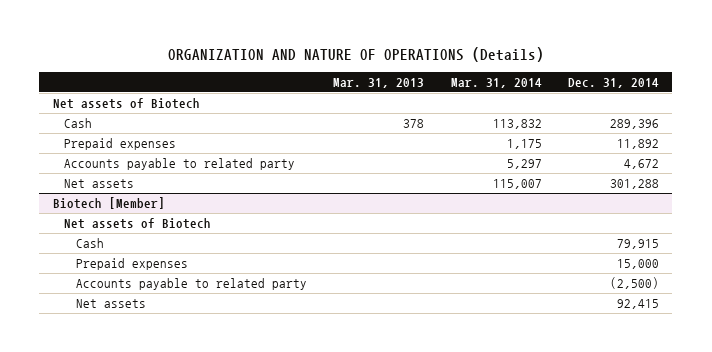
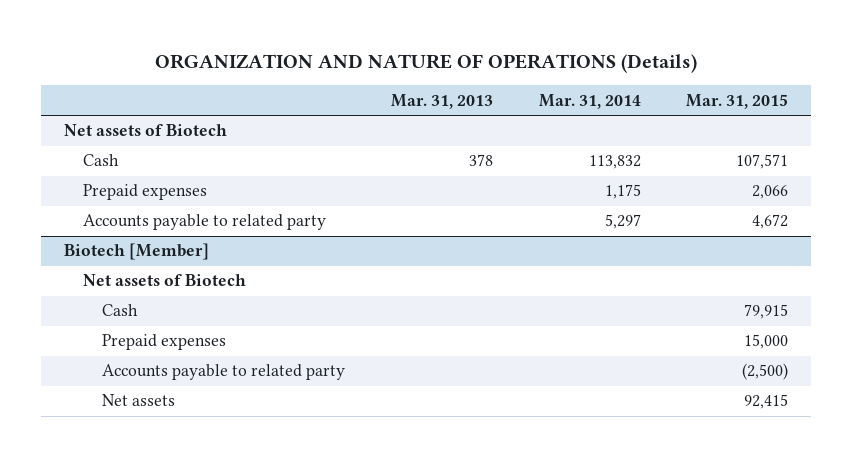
[568,77,660,88] Dec. 31, 2014 -> none
none -> [686,93,789,109] Mar. 31, 2015
[64,179,135,189] Net assets -> none

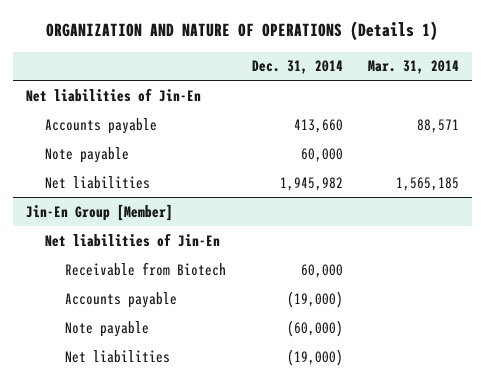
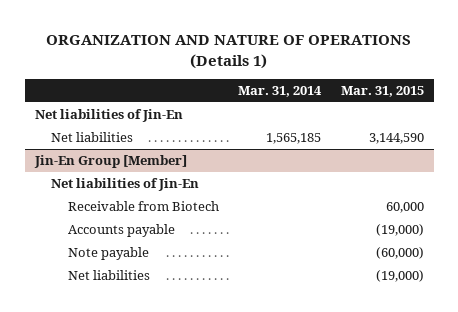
[251,60,343,75] Dec. 31, 2014 -> none
none -> [340,86,424,98] Mar. 31, 2015
[45,117,158,134] Accounts payable -> none
[45,146,130,163] Note payable -> none

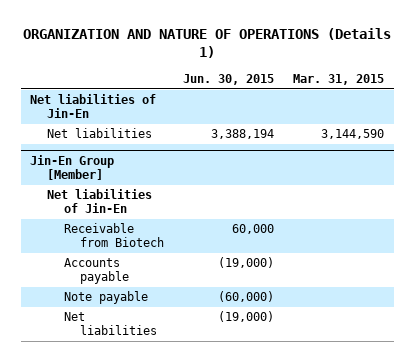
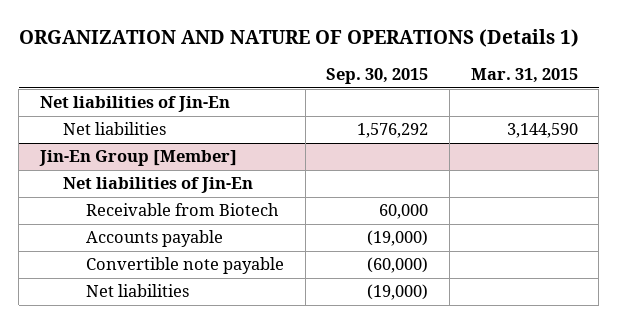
[183,73,275,85] Jun. 30, 2015 -> none
none -> [326,68,429,85] Sep. 30, 2015
[63,291,148,305] Note payable -> [86,257,285,275] Convertible note payable

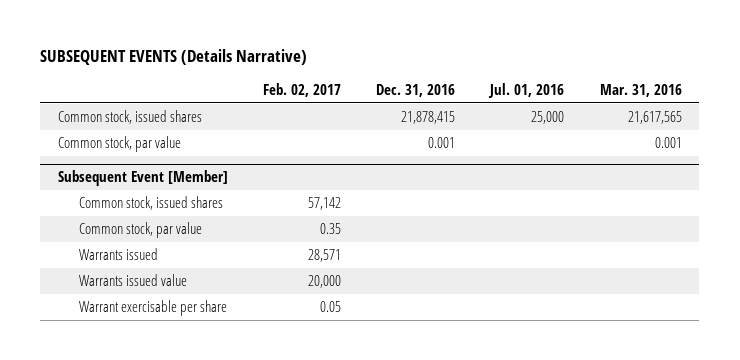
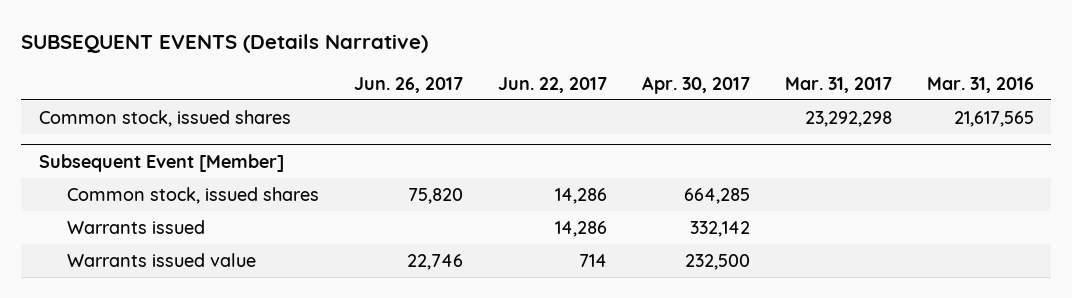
[263,82,342,97] Feb. 02, 2017 -> none
[376,83,456,97] Dec. 31, 2016 -> none
[488,82,565,98] Jul. 01, 2016 -> none
none -> [354,76,464,93] Jun. 26, 2017
none -> [498,76,608,93] Jun. 22, 2017
none -> [641,75,750,94] Apr. 30, 2017
none -> [784,76,892,93] Mar. 31, 2017
[57,136,181,153] Common stock, par value -> none
[79,222,203,239] Common stock, par value -> none
[79,300,228,317] Warrant exercisable per share -> none

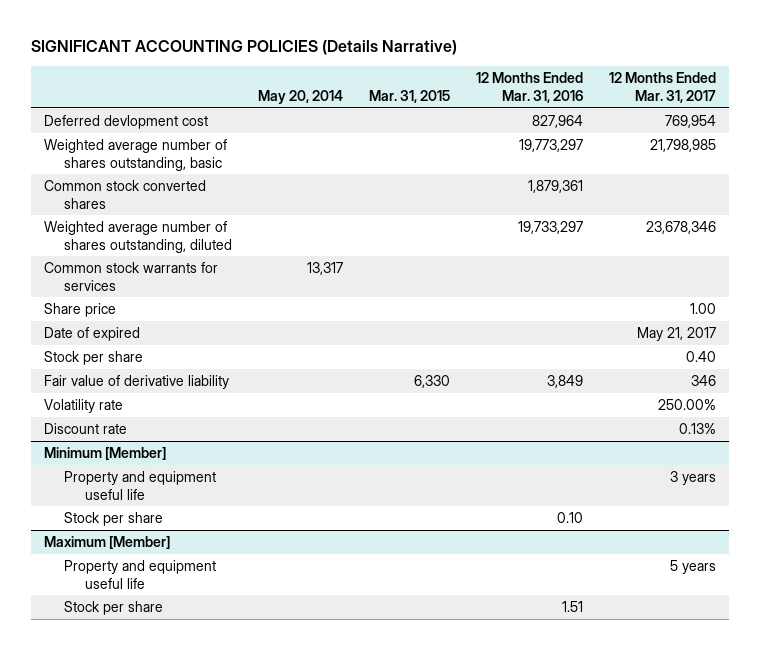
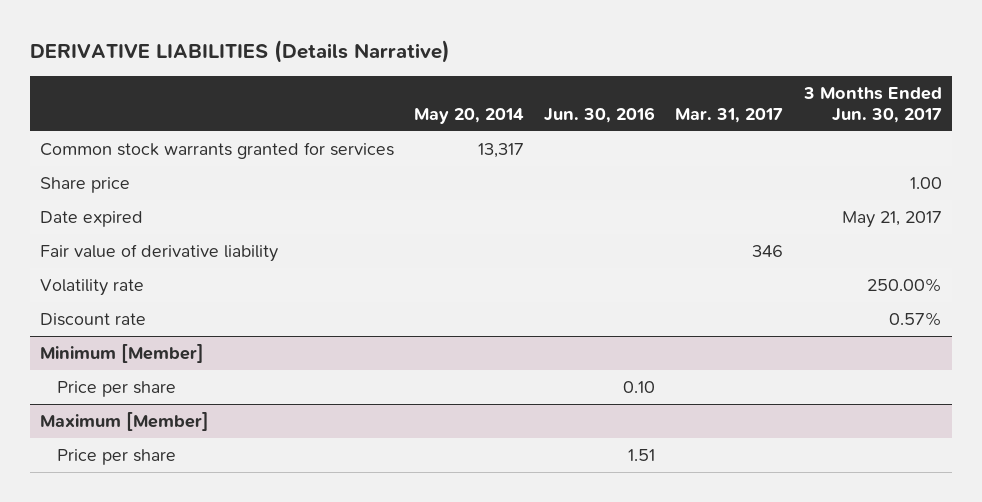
[30,40,457,56] SIGNIFICANT ACCOUNTING POLICIES (Details Narrative) -> [30,39,451,63] DERIVATIVE LIABILITIES (Details Narrative)
[369,89,451,103] Mar. 31, 2015 -> none
[475,72,583,103] 12 Months Ended Mar. 31, 2016 -> none
[608,72,716,103] 12 Months Ended Mar. 31, 2017 -> none
none -> [544,107,656,124] Jun. 30, 2016
none -> [675,108,784,124] Mar. 31, 2017
none -> [802,86,942,124] 3 Months Ended Jun. 30, 2017
[43,115,208,130] Deferred devlopment cost -> none
[43,139,227,171] Weighted average number of shares outstanding, basic -> none
[43,180,206,209] Common stock converted shares -> none
[43,221,233,253] Weighted average number of shares outstanding, diluted -> none
[43,262,218,291] Common stock warrants for services -> [40,142,395,160] Common stock warrants granted for services
[43,351,143,366] Stock per share -> none
[43,327,140,342] Date of expired -> [40,211,144,228] Date expired
[64,471,217,500] Property and equipment useful life -> none
[64,512,164,527] Stock per share -> [57,381,177,398] Price per share
[64,560,217,589] Property and equipment useful life -> none
[64,601,164,616] Stock per share -> [57,449,177,466] Price per share

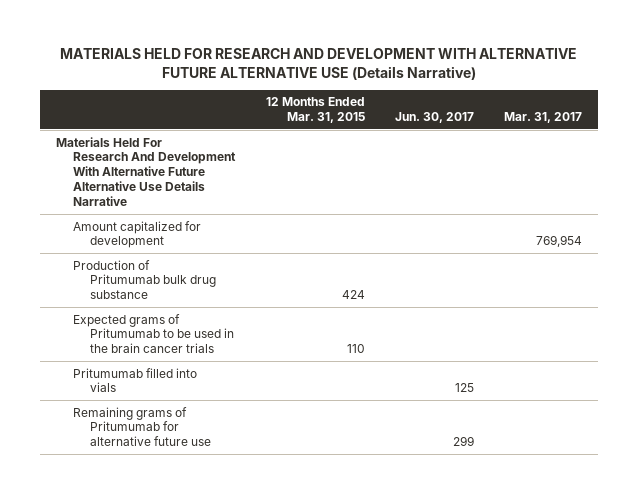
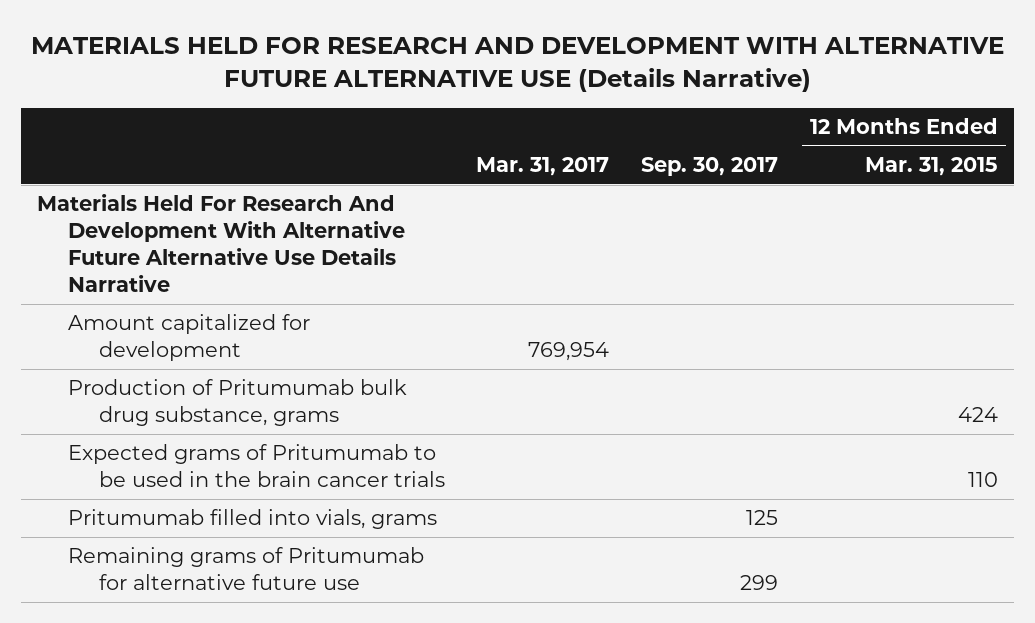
[394,112,474,124] Jun. 30, 2017 -> none
none -> [641,157,779,177] Sep. 30, 2017
[73,259,217,300] Production of Pritumumab bulk drug substance -> [67,379,407,427] Production of Pritumumab bulk drug substance, grams
[73,367,198,393] Pritumumab filled into vials -> [67,509,437,530] Pritumumab filled into vials, grams

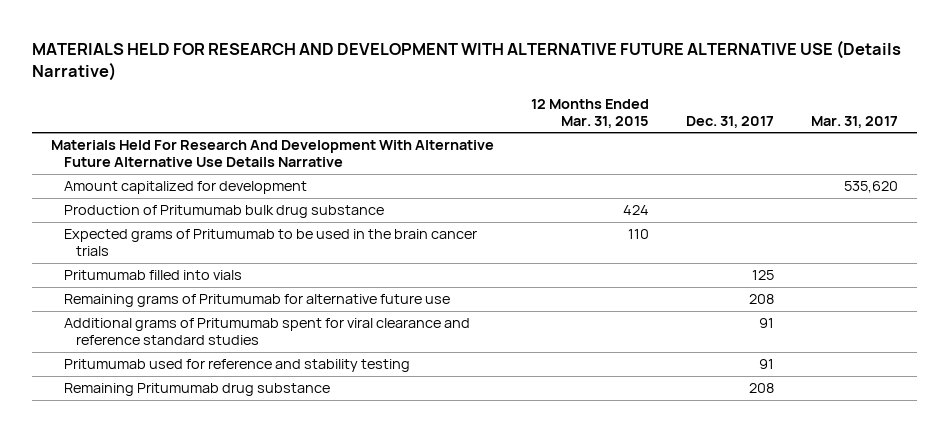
[641,157,779,177] Sep. 30, 2017 -> none
none -> [685,115,774,128] Dec. 31, 2017
[528,342,610,362] 769,954 -> [843,181,898,194] 535,620
[67,379,407,427] Production of Pritumumab bulk drug substance, grams -> [63,205,384,219] Production of Pritumumab bulk drug substance
[67,509,437,530] Pritumumab filled into vials, grams -> [63,270,242,281] Pritumumab filled into vials
none -> [63,318,470,346] Additional grams of Pritumumab spent for viral clearance and reference standard studies
none -> [63,359,410,373] Pritumumab used for reference and stability testing
none -> [63,383,330,397] Remaining Pritumumab drug substance

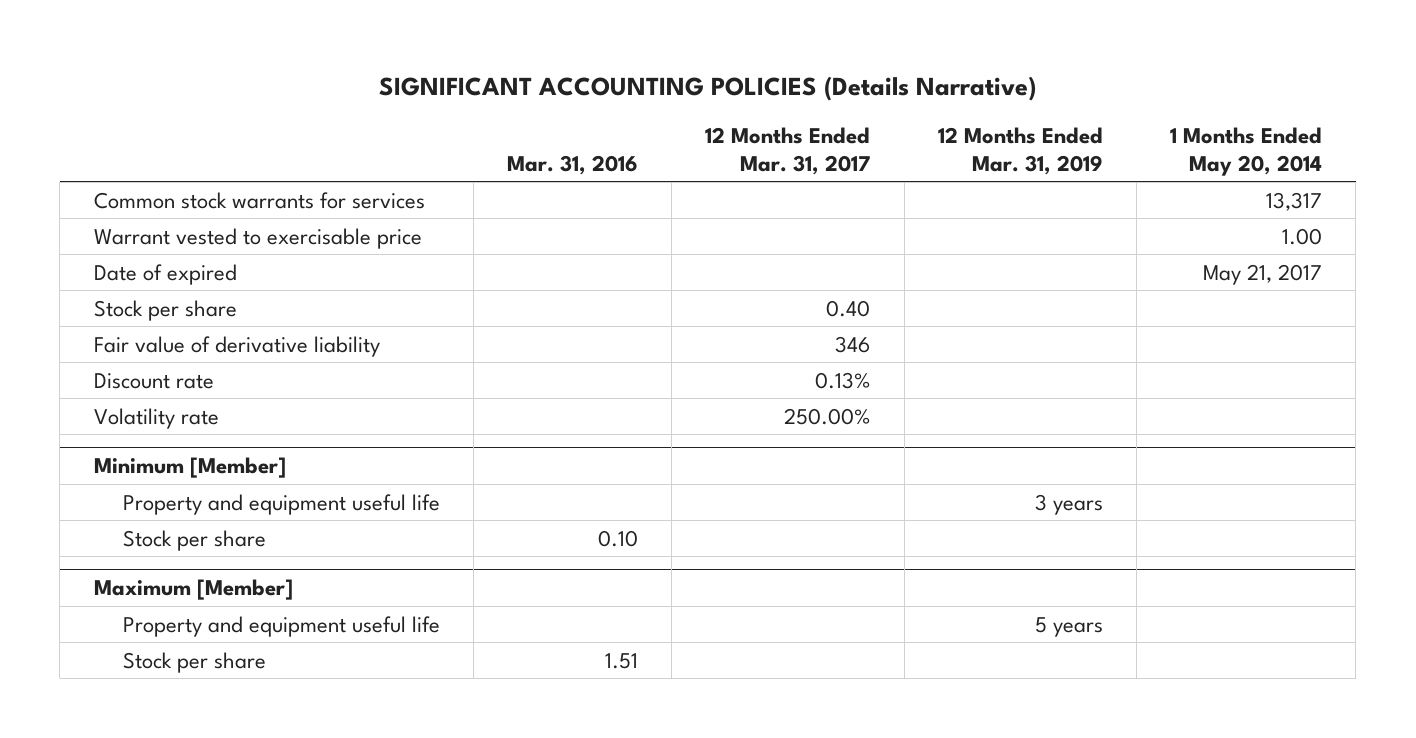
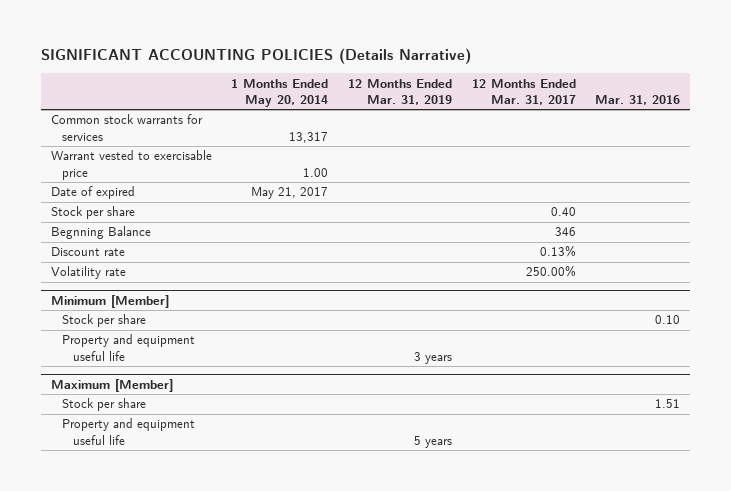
[93,335,380,357] Fair value of derivative liability -> [50,226,151,240] Begnning Balance
[122,493,440,515] Property and equipment useful life -> [61,334,195,361] Property and equipment useful life
[122,615,440,637] Property and equipment useful life -> [61,418,195,445] Property and equipment useful life

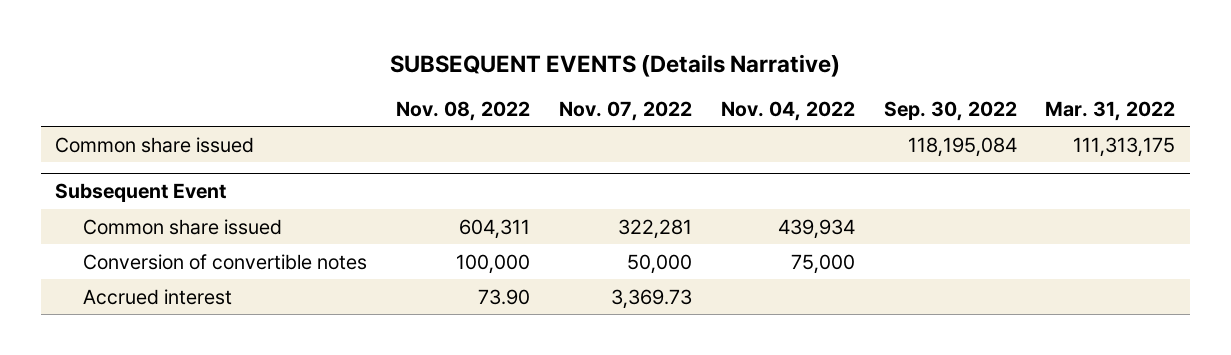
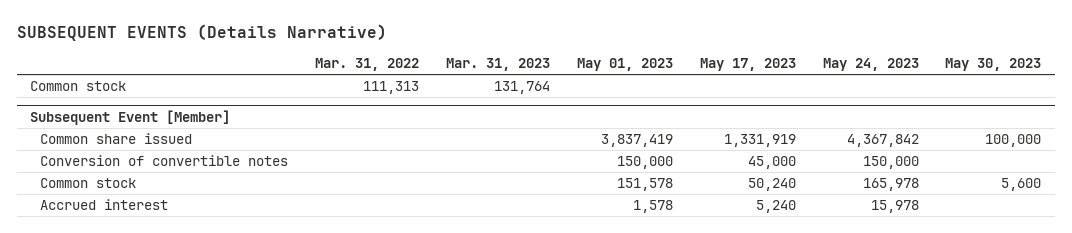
[396,101,531,122] Nov. 08, 2022 -> none
[558,101,692,122] Nov. 07, 2022 -> none
[720,101,855,122] Nov. 04, 2022 -> none
[883,101,1017,122] Sep. 30, 2022 -> none
none -> [445,57,550,71] Mar. 31, 2023
none -> [576,57,673,71] May 01, 2023
none -> [699,57,796,71] May 17, 2023
none -> [822,57,919,71] May 24, 2023
none -> [945,57,1042,71] May 30, 2023
[55,136,255,153] Common share issued -> none
none -> [30,81,127,92] Common stock
[55,183,227,203] Subsequent Event -> [30,109,231,125] Subsequent Event [Member]
none -> [40,178,137,189] Common stock

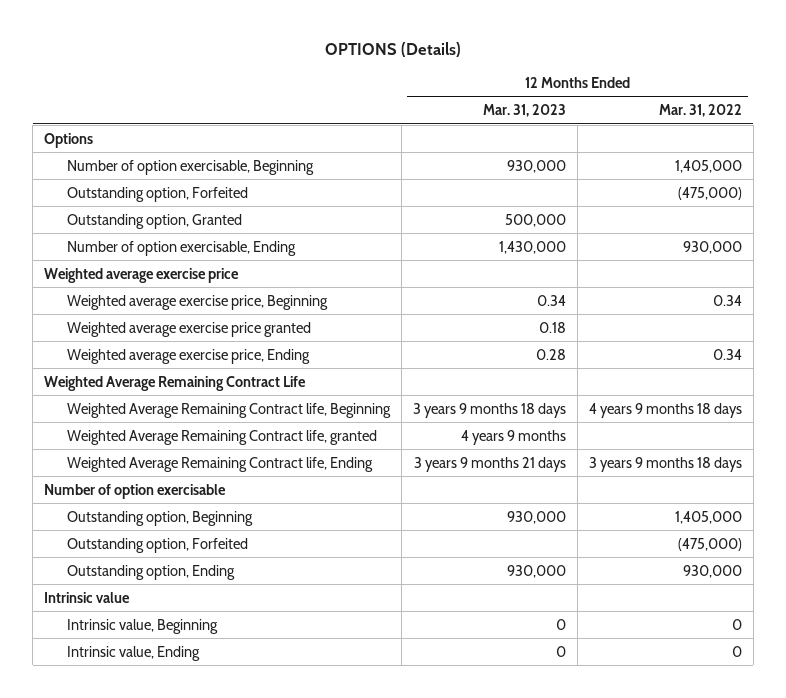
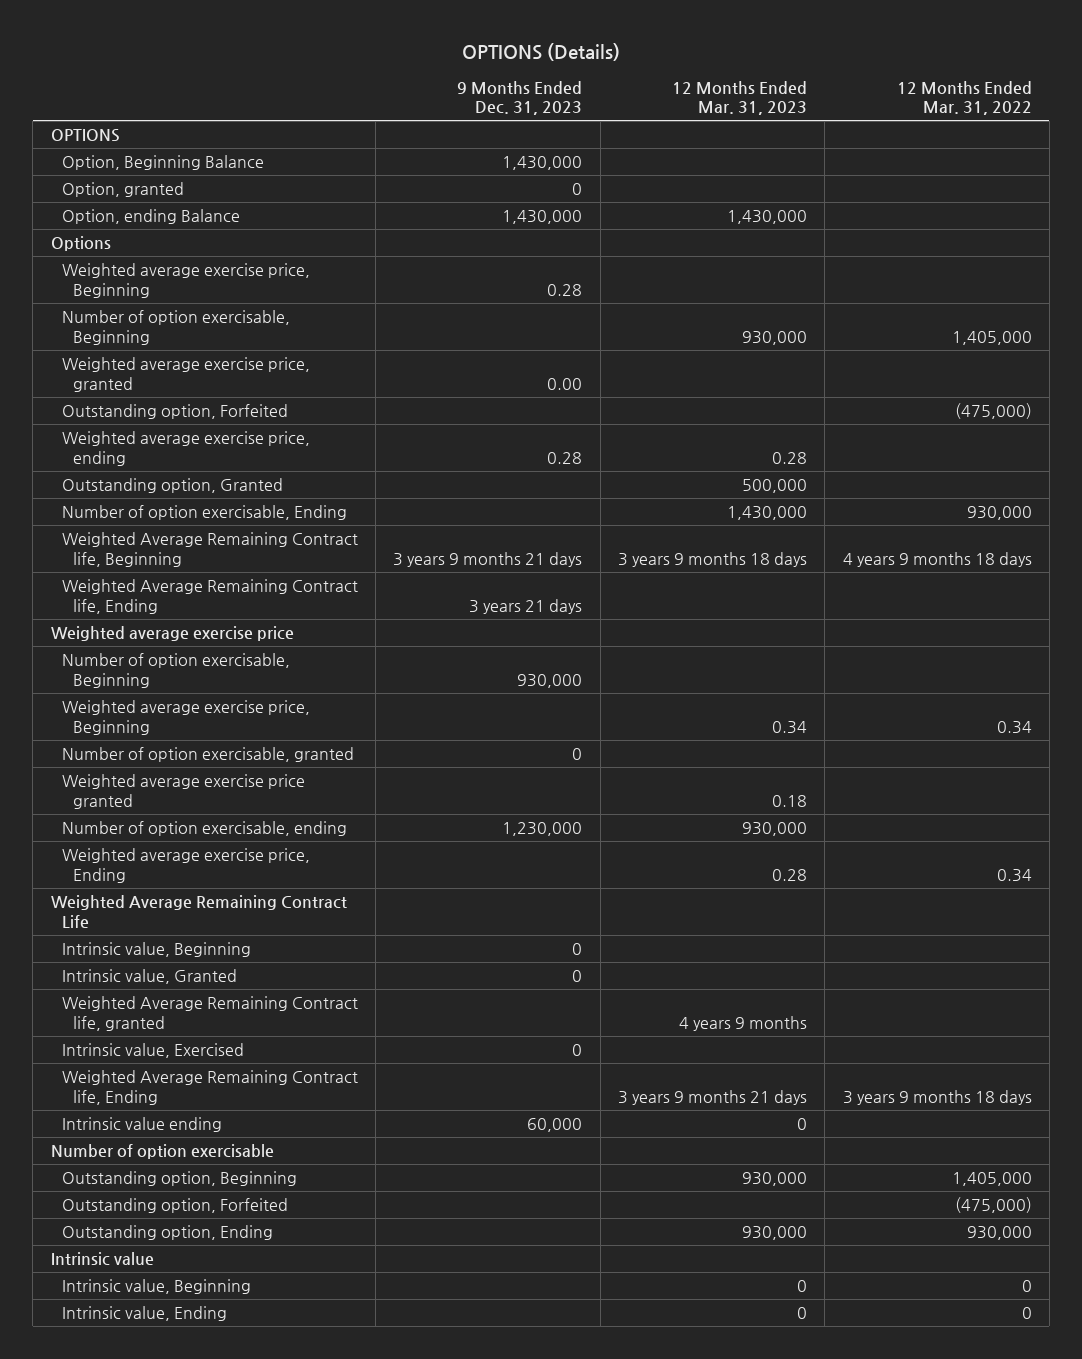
none -> [457,80,583,116] 9 Months Ended Dec. 31, 2023
none -> [50,129,120,143] OPTIONS
none -> [61,155,264,171] Option, Beginning Balance
none -> [61,182,184,198] Option, granted
none -> [61,209,240,225] Option, ending Balance
none -> [61,263,310,299] Weighted average exercise price, Beginning
none -> [61,357,310,393] Weighted average exercise price, granted
none -> [61,431,310,467] Weighted average exercise price, ending
[67,402,392,418] Weighted Average Remaining Contract life, Beginning -> [61,532,358,568] Weighted Average Remaining Contract life, Beginning
none -> [61,579,358,615] Weighted Average Remaining Contract life, Ending
none -> [61,653,290,689] Number of option exercisable, Beginning
none -> [61,747,354,763] Number of option exercisable, granted
none -> [61,821,347,837] Number of option exercisable, ending
none -> [61,942,251,958] Intrinsic value, Beginning
none -> [61,969,237,985] Intrinsic value, Granted
none -> [61,1043,244,1059] Intrinsic value, Exercised
none -> [61,1117,222,1133] Intrinsic value ending

